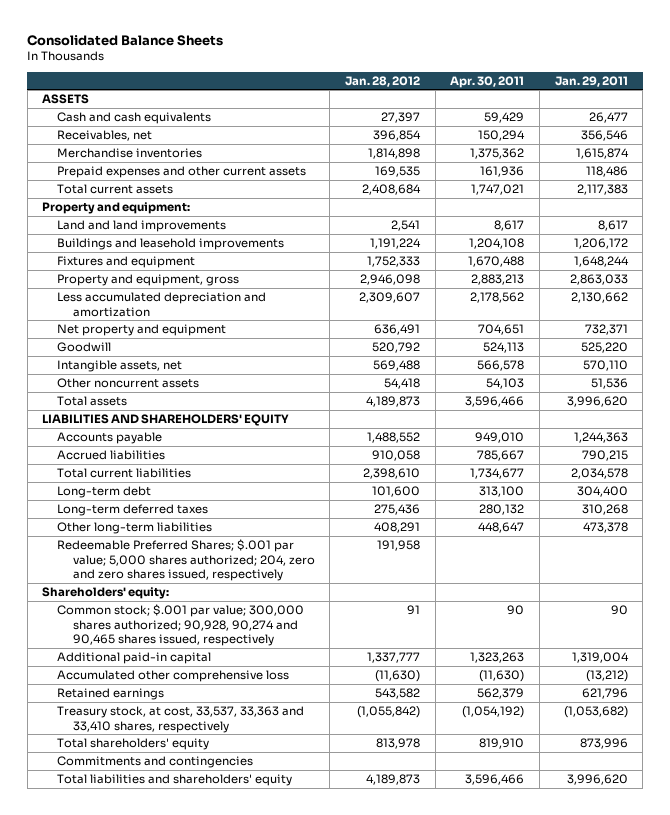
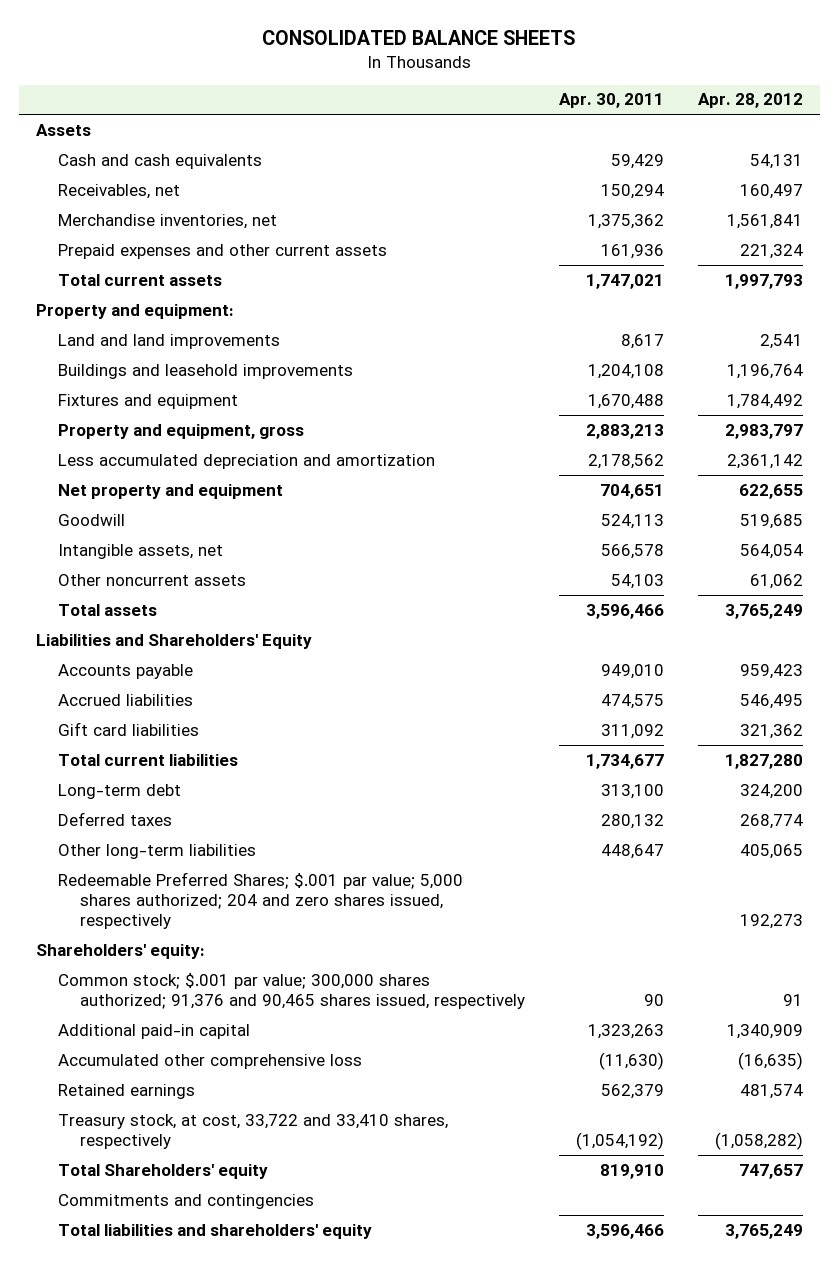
[27,34,224,46] Consolidated Balance Sheets -> [262,29,576,45] CONSOLIDATED BALANCE SHEETS
[344,75,420,87] Jan. 28, 2012 -> none
[554,75,628,87] Jan. 29, 2011 -> none
none -> [698,93,804,109] Apr. 28, 2012
[42,94,90,105] ASSETS -> [35,123,91,136] Assets
[57,148,203,159] Merchandise inventories -> [57,213,277,229] Merchandise inventories, net
[42,414,290,427] LIABILITIES AND SHAREHOLDERS' EQUITY -> [35,633,312,649] Liabilities and Shareholders' Equity
[477,450,525,462] 785,667 -> [600,693,664,709] 474,575
none -> [57,721,199,736] Gift card liabilities
[57,504,209,517] Long-term deferred taxes -> [57,811,172,826] Deferred taxes
[57,539,315,581] Redeemable Preferred Shares; $.001 par value; 5,000 shares authorized; 204, zero and zero shares issued, respectively -> [57,871,463,929] Redeemable Preferred Shares; $.001 par value; 5,000 shares authorized; 204 and zero shares issued, respectively
[57,604,305,646] Common stock; $.001 par value; 300,000 shares authorized; 90,928, 90,274 and 90,465 shares issued, respectively -> [57,972,525,1009] Common stock; $.001 par value; 300,000 shares authorized; 91,376 and 90,465 shares issued, respectively
[57,706,305,733] Treasury stock, at cost, 33,537, 33,363 and 33,410 shares, respectively -> [57,1113,448,1149] Treasury stock, at cost, 33,722 and 33,410 shares, respectively
[57,738,210,751] Total shareholders' equity -> [57,1163,268,1179] Total Shareholders' equity

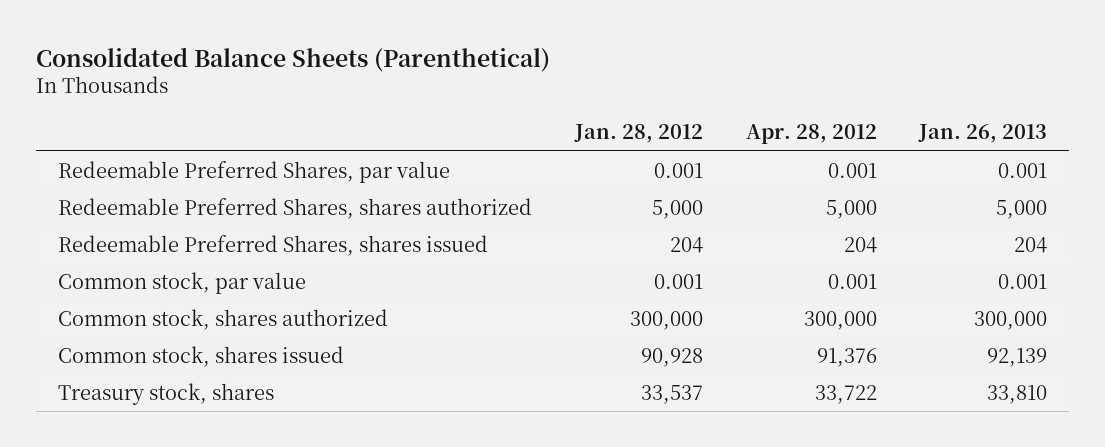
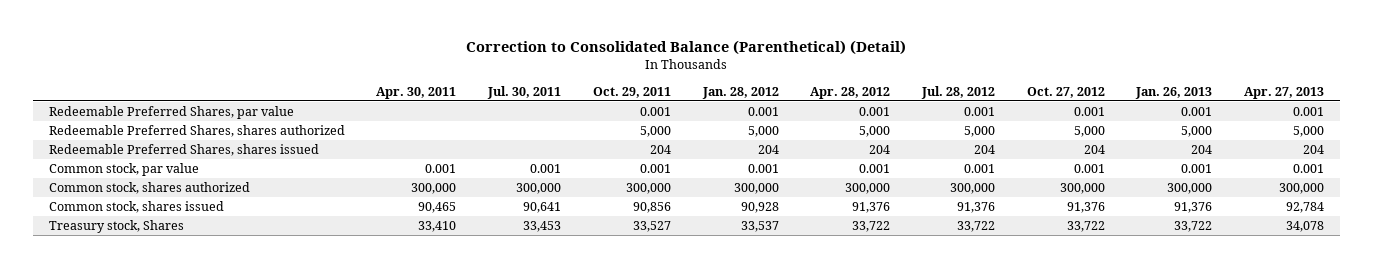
[36,46,551,72] Consolidated Balance Sheets (Parenthetical) -> [466,40,907,56] Correction to Consolidated Balance (Parenthetical) (Detail)
none -> [376,86,457,99] Apr. 30, 2011
none -> [487,85,562,99] Jul. 30, 2011
none -> [592,86,671,98] Oct. 29, 2011
none -> [920,85,995,99] Jul. 28, 2012
none -> [1026,86,1105,98] Oct. 27, 2012
none -> [1244,86,1325,99] Apr. 27, 2013
[987,347,1048,367] 92,139 -> [1174,202,1213,214] 91,376
[57,382,274,405] Treasury stock, shares -> [48,220,184,234] Treasury stock, Shares
[987,384,1048,404] 33,810 -> [1174,221,1213,233] 33,722

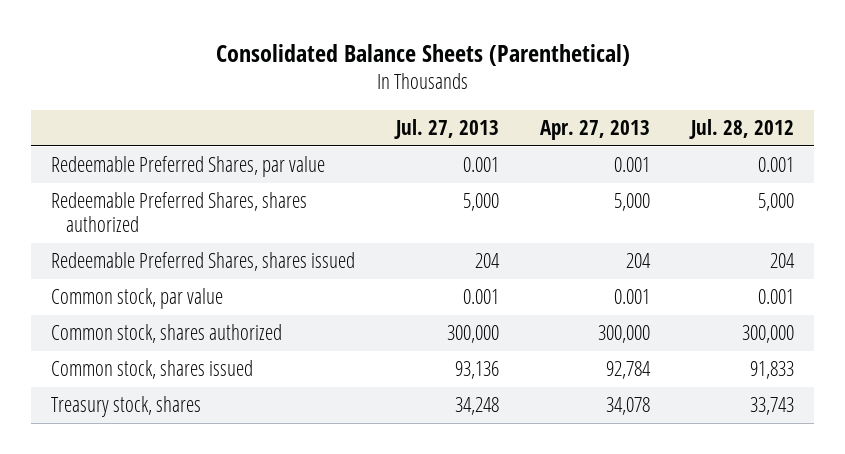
[466,40,907,56] Correction to Consolidated Balance (Parenthetical) (Detail) -> [215,44,630,67] Consolidated Balance Sheets (Parenthetical)
[376,86,457,99] Apr. 30, 2011 -> none
[487,85,562,99] Jul. 30, 2011 -> none
[592,86,671,98] Oct. 29, 2011 -> none
[701,86,779,99] Jan. 28, 2012 -> none
[810,86,891,99] Apr. 28, 2012 -> none
[1026,86,1105,98] Oct. 27, 2012 -> none
[1135,86,1213,99] Jan. 26, 2013 -> none
none -> [394,119,500,140] Jul. 27, 2013
[956,202,995,214] 91,376 -> [749,361,794,380] 91,833
[48,220,184,234] Treasury stock, Shares -> [51,396,202,418] Treasury stock, shares
[956,221,995,233] 33,722 -> [749,397,794,416] 33,743

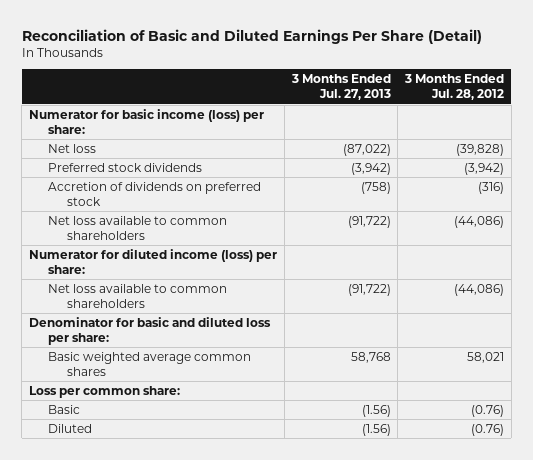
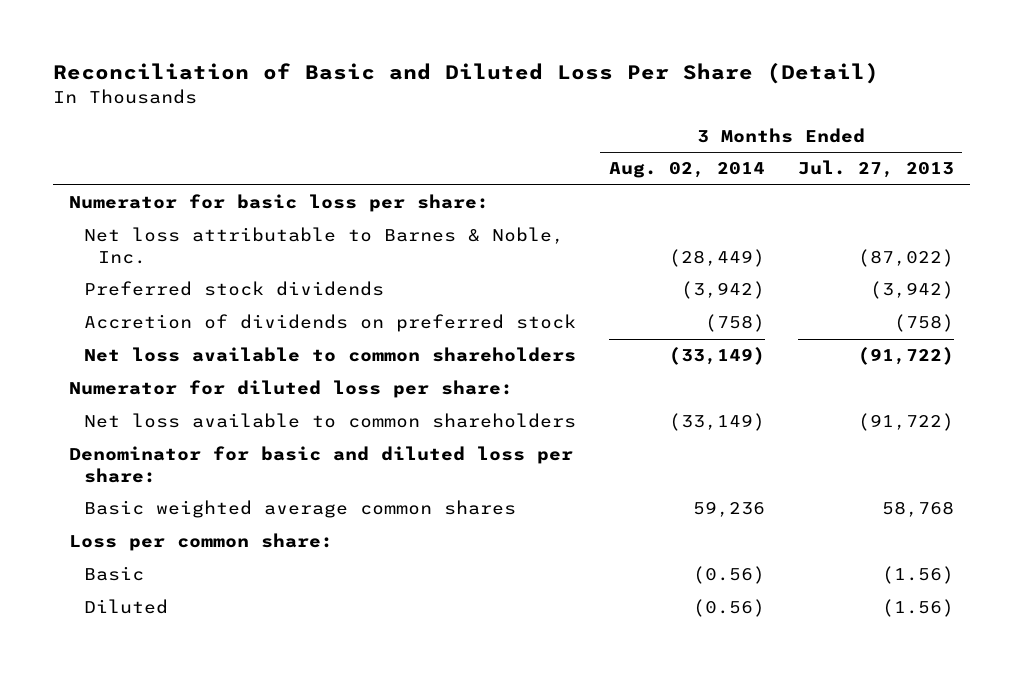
[21,28,482,44] Reconciliation of Basic and Diluted Earnings Per Share (Detail) -> [52,63,879,85] Reconciliation of Basic and Diluted Loss Per Share (Detail)
[404,74,505,101] 3 Months Ended Jul. 28, 2012 -> none
none -> [608,162,765,179] Aug. 02, 2014
[29,108,265,134] Numerator for basic income (loss) per share: -> [69,194,490,213] Numerator for basic loss per share:
[47,143,96,153] Net loss -> [83,227,564,264] Net loss attributable to Barnes & Noble, Inc.
[29,248,278,274] Numerator for diluted income (loss) per share: -> [69,380,514,399] Numerator for diluted loss per share:

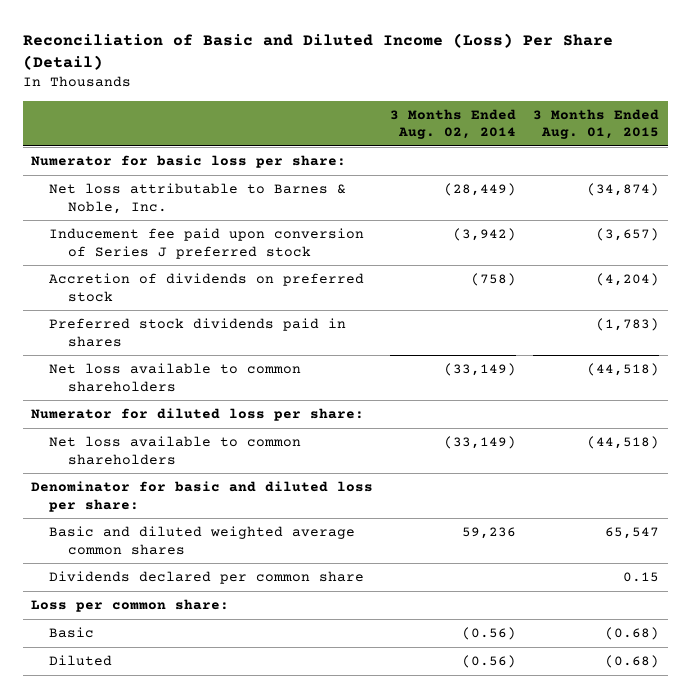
[52,63,879,85] Reconciliation of Basic and Diluted Loss Per Share (Detail) -> [22,32,613,71] Reconciliation of Basic and Diluted Income (Loss) Per Share (Detail)
[797,160,954,179] Jul. 27, 2013 -> none
none -> [533,108,660,140] 3 Months Ended Aug. 01, 2015
[83,281,384,297] Preferred stock dividends -> [49,227,365,259] Inducement fee paid upon conversion of Series J preferred stock
none -> [49,317,347,347] Preferred stock dividends paid in shares
[83,500,516,519] Basic weighted average common shares -> [49,525,356,555] Basic and diluted weighted average common shares
none -> [49,570,365,584] Dividends declared per common share

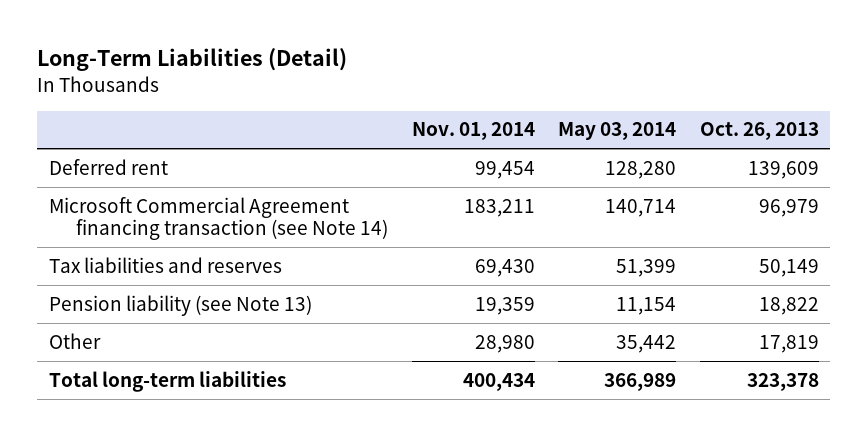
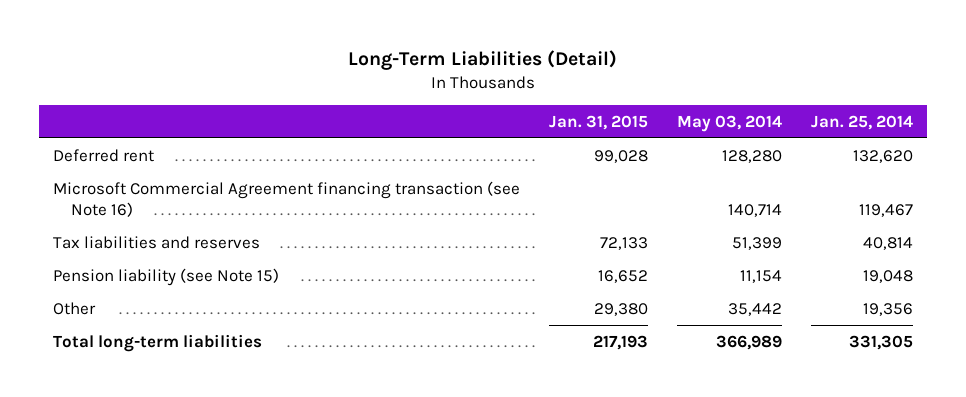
[411,122,535,141] Nov. 01, 2014 -> none
[699,122,819,141] Oct. 26, 2013 -> none
none -> [548,114,648,130] Jan. 31, 2015
none -> [810,114,913,130] Jan. 25, 2014
[48,196,388,241] Microsoft Commercial Agreement financing transaction (see Note 14) -> [53,180,521,218] Microsoft Commercial Agreement financing transaction (see Note 16)
[48,294,312,316] Pension liability (see Note 13) -> [53,267,280,286] Pension liability (see Note 15)

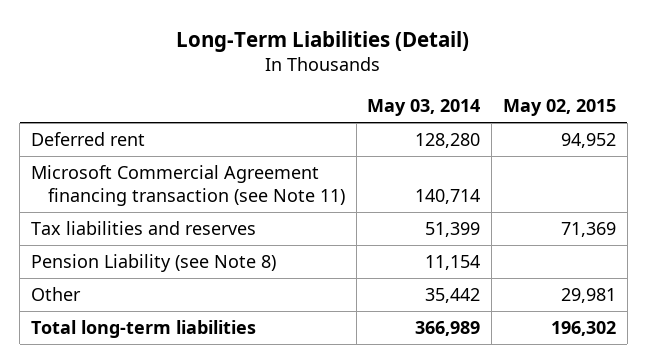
[548,114,648,130] Jan. 31, 2015 -> none
[810,114,913,130] Jan. 25, 2014 -> none
none -> [502,99,616,117] May 02, 2015
[53,180,521,218] Microsoft Commercial Agreement financing transaction (see Note 16) -> [30,165,346,207] Microsoft Commercial Agreement financing transaction (see Note 11)
[53,267,280,286] Pension liability (see Note 15) -> [30,254,276,273] Pension Liability (see Note 8)

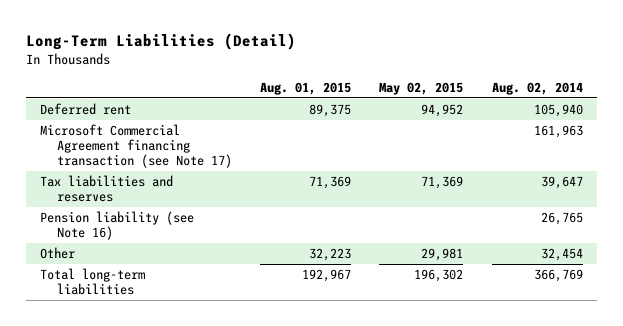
[367,99,481,117] May 03, 2014 -> none
none -> [259,81,351,95] Aug. 01, 2015
none -> [491,81,583,95] Aug. 02, 2014
[30,165,346,207] Microsoft Commercial Agreement financing transaction (see Note 11) -> [40,123,232,169] Microsoft Commercial Agreement financing transaction (see Note 17)
[30,254,276,273] Pension Liability (see Note 8) -> [40,210,195,240] Pension liability (see Note 16)

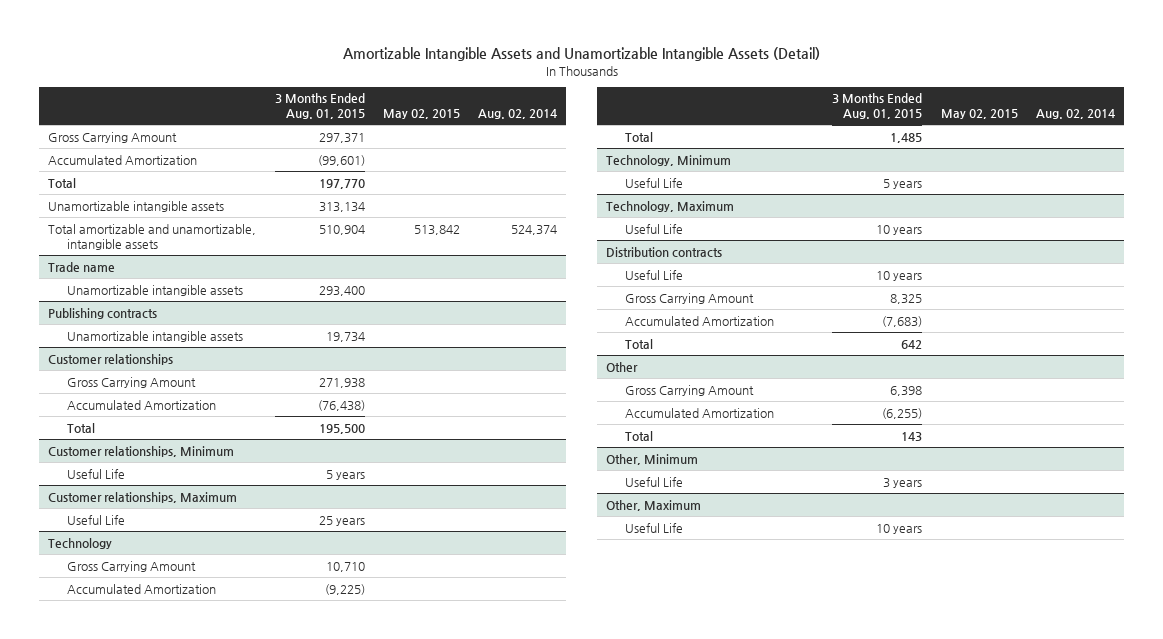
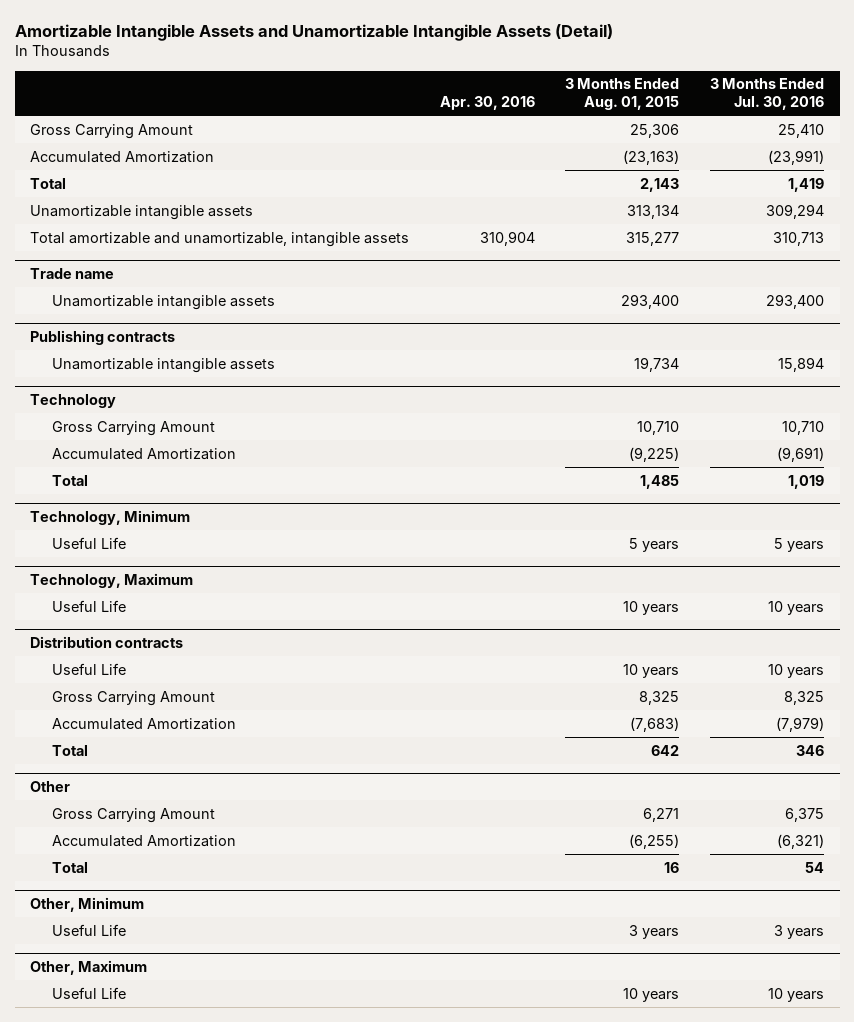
[382,109,460,120] May 02, 2015 -> none
[478,109,558,120] Aug. 02, 2014 -> none
none -> [439,96,535,111] Apr. 30, 2016
none -> [710,78,825,111] 3 Months Ended Jul. 30, 2016
[318,132,365,143] 297,371 -> [630,123,680,138] 25,306
[317,154,365,166] (99,601) -> [623,149,680,165] (23,163)
[318,178,365,189] 197,770 -> [640,177,680,192] 2,143
[318,224,365,235] 510,904 -> [626,231,680,246] 315,277
[48,353,174,365] Customer relationships -> none
[67,376,197,388] Gross Carrying Amount -> none
[67,399,217,410] Accumulated Amortization -> none
[67,422,96,433] Total -> none
[48,445,235,457] Customer relationships, Minimum -> none
[67,468,126,479] Useful Life -> none
[48,491,238,503] Customer relationships, Maximum -> none
[67,514,126,525] Useful Life -> none
[890,385,923,396] 6,398 -> [643,807,680,822] 6,271
[901,431,923,441] 143 -> [664,861,680,873] 16

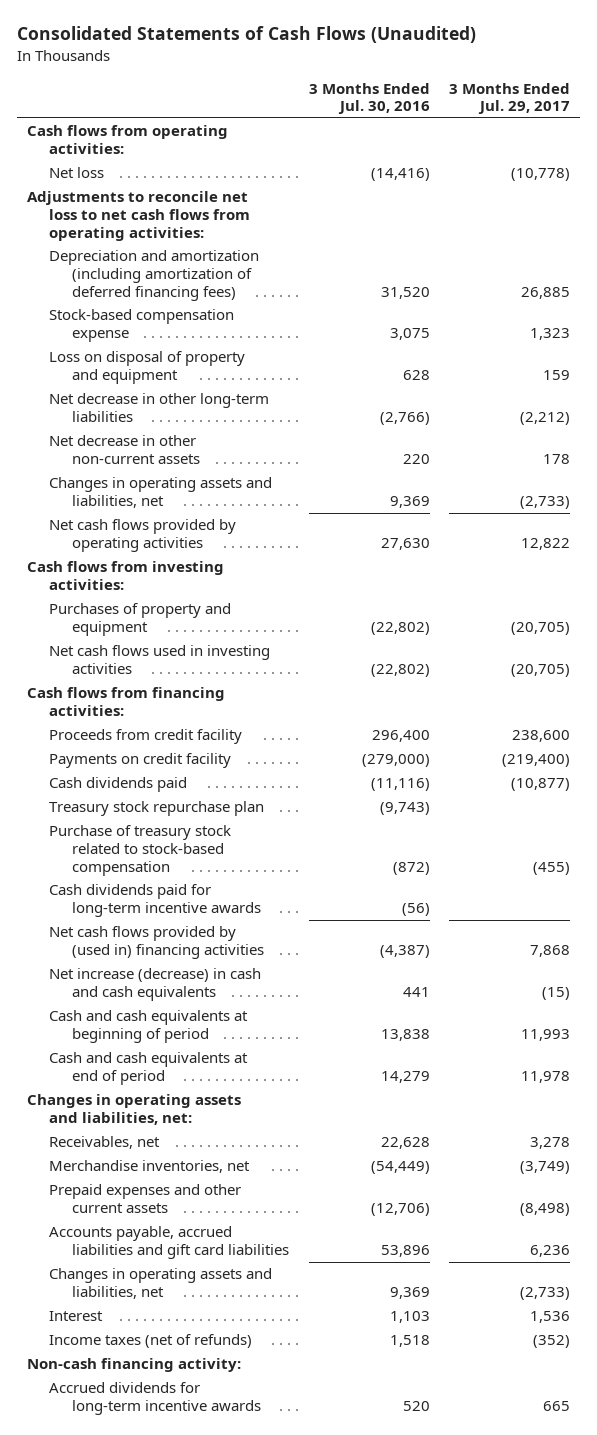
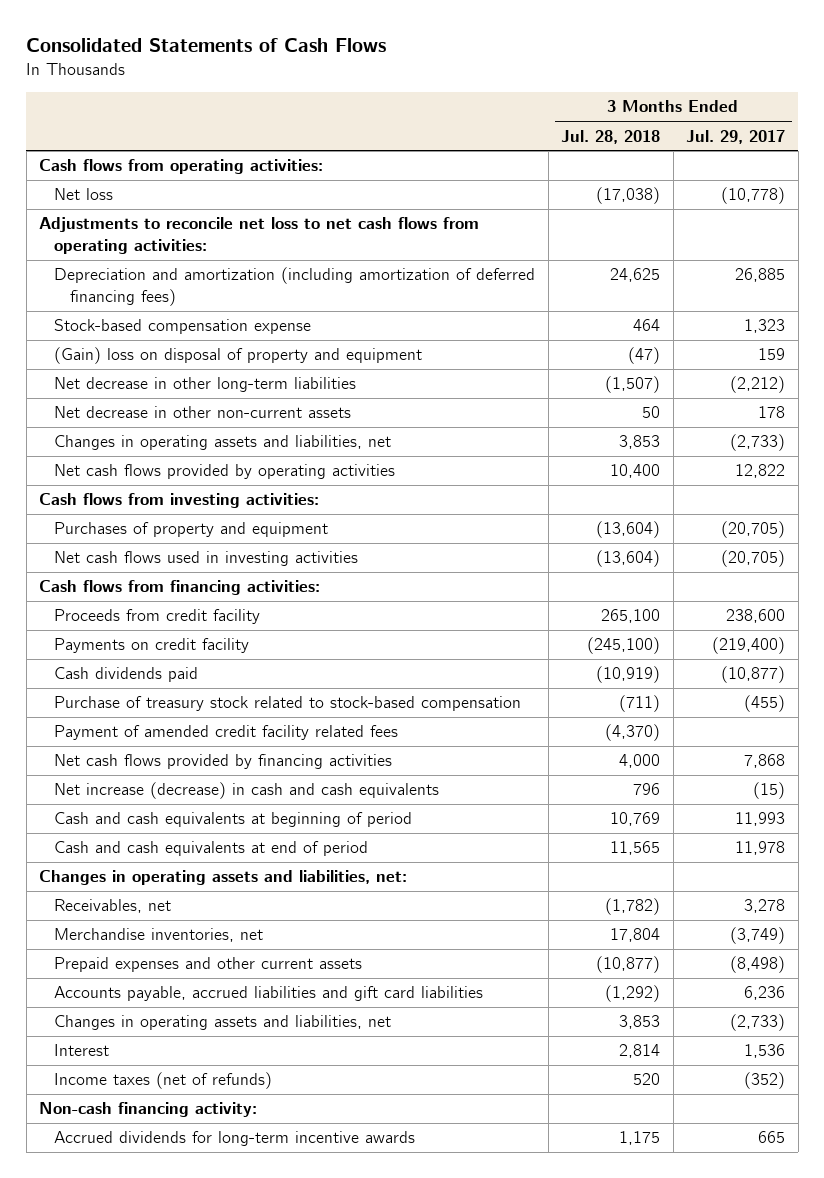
[16,26,476,44] Consolidated Statements of Cash Flows (Unaudited) -> [26,38,387,53] Consolidated Statements of Cash Flows
[308,82,430,115] 3 Months Ended Jul. 30, 2016 -> none
none -> [561,129,661,144] Jul. 28, 2018
[49,351,246,385] Loss on disposal of property and equipment -> [54,347,423,365] (Gain) loss on disposal of property and equipment
[49,801,265,817] Treasury stock repurchase plan -> none
[49,884,261,918] Cash dividends paid for long-term incentive awards -> none
none -> [54,725,399,741] Payment of amended credit facility related fees
[49,926,264,960] Net cash flows provided by (used in) financing activities -> [54,754,393,770] Net cash flows provided by financing activities

